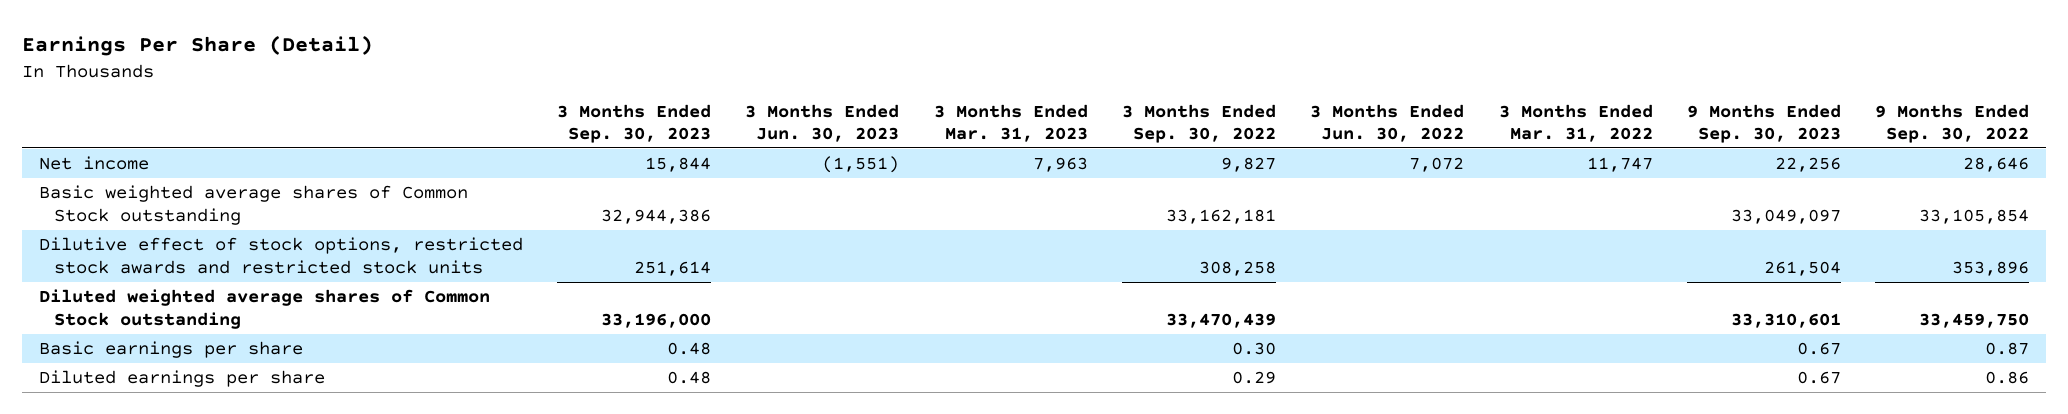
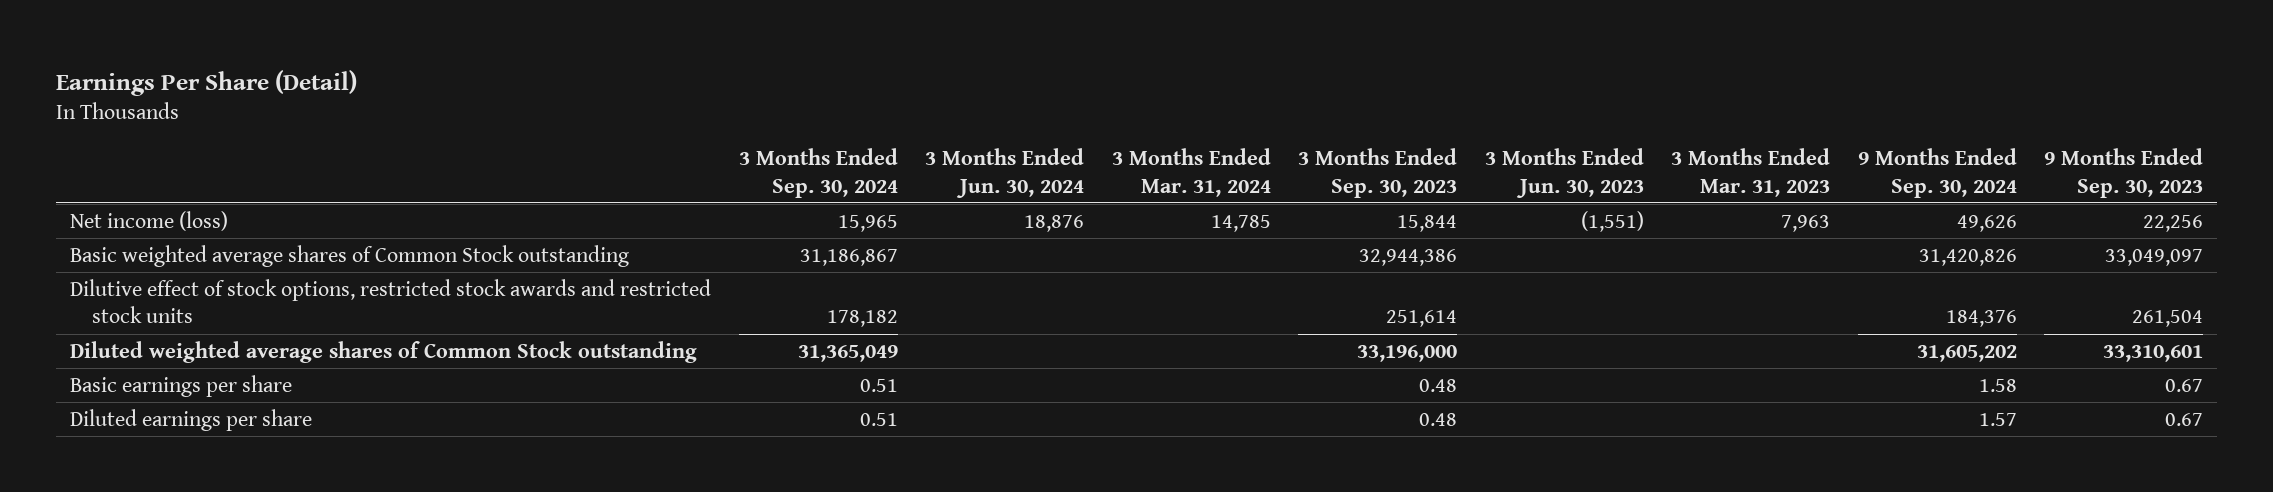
[1122,103,1277,143] 3 Months Ended Sep. 30, 2022 -> none
[1310,103,1465,142] 3 Months Ended Jun. 30, 2022 -> none
[1498,103,1653,142] 3 Months Ended Mar. 31, 2022 -> none
[1875,103,2030,143] 9 Months Ended Sep. 30, 2022 -> none
none -> [738,147,898,198] 3 Months Ended Sep. 30, 2024
none -> [925,147,1085,198] 3 Months Ended Jun. 30, 2024
none -> [1111,147,1271,197] 3 Months Ended Mar. 31, 2024
none -> [1857,147,2017,198] 9 Months Ended Sep. 30, 2024
[38,156,149,171] Net income -> [70,210,229,231] Net income (loss)

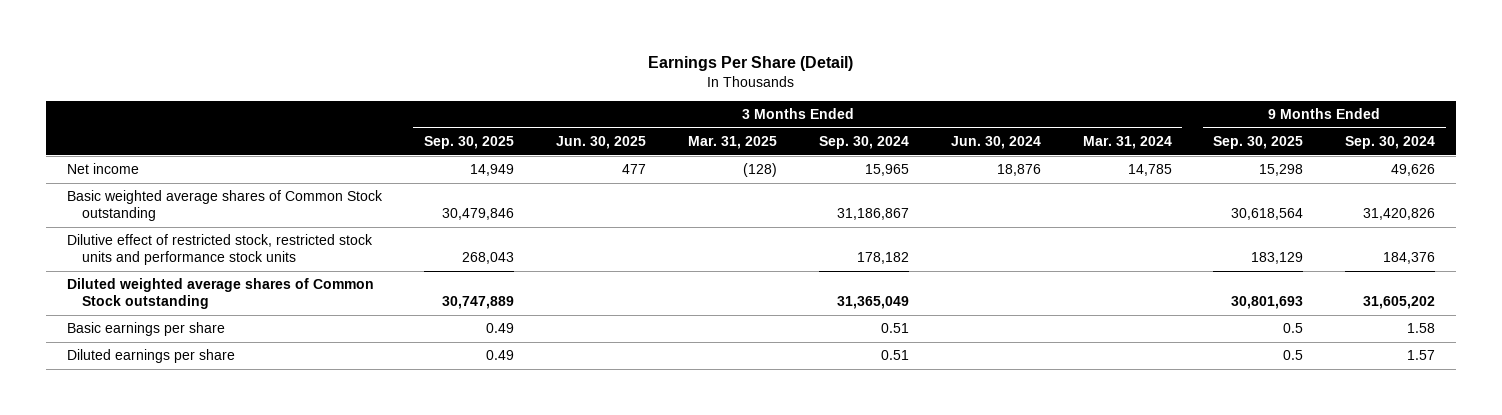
[1298,147,1458,198] 3 Months Ended Sep. 30, 2023 -> none
[1484,147,1644,198] 3 Months Ended Jun. 30, 2023 -> none
[1671,147,1831,197] 3 Months Ended Mar. 31, 2023 -> none
[2044,147,2204,198] 9 Months Ended Sep. 30, 2023 -> none
none -> [423,136,514,150] Sep. 30, 2025
none -> [555,136,646,150] Jun. 30, 2025
none -> [687,136,777,150] Mar. 31, 2025
none -> [1213,136,1304,150] Sep. 30, 2025
[70,210,229,231] Net income (loss) -> [66,163,139,175] Net income
[70,278,712,324] Dilutive effect of stock options, restricted stock awards and restricted stock units -> [66,234,373,266] Dilutive effect of restricted stock, restricted stock units and performance stock units

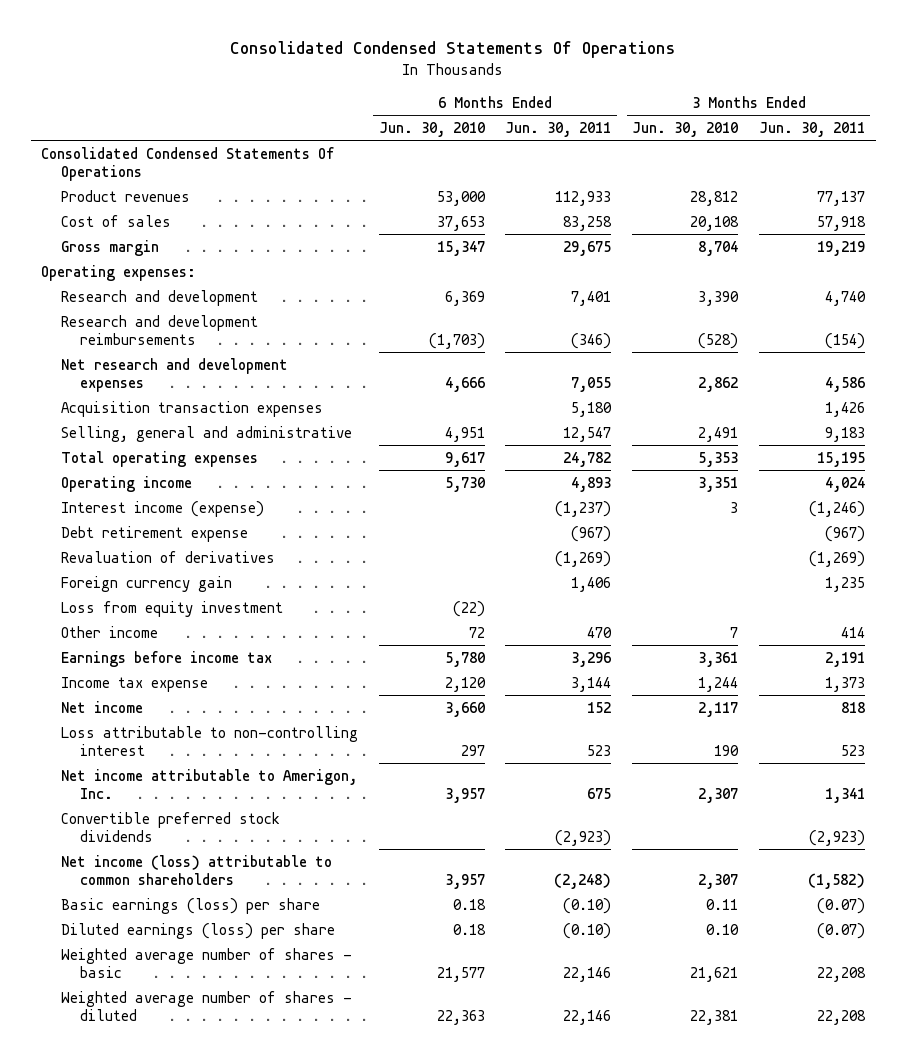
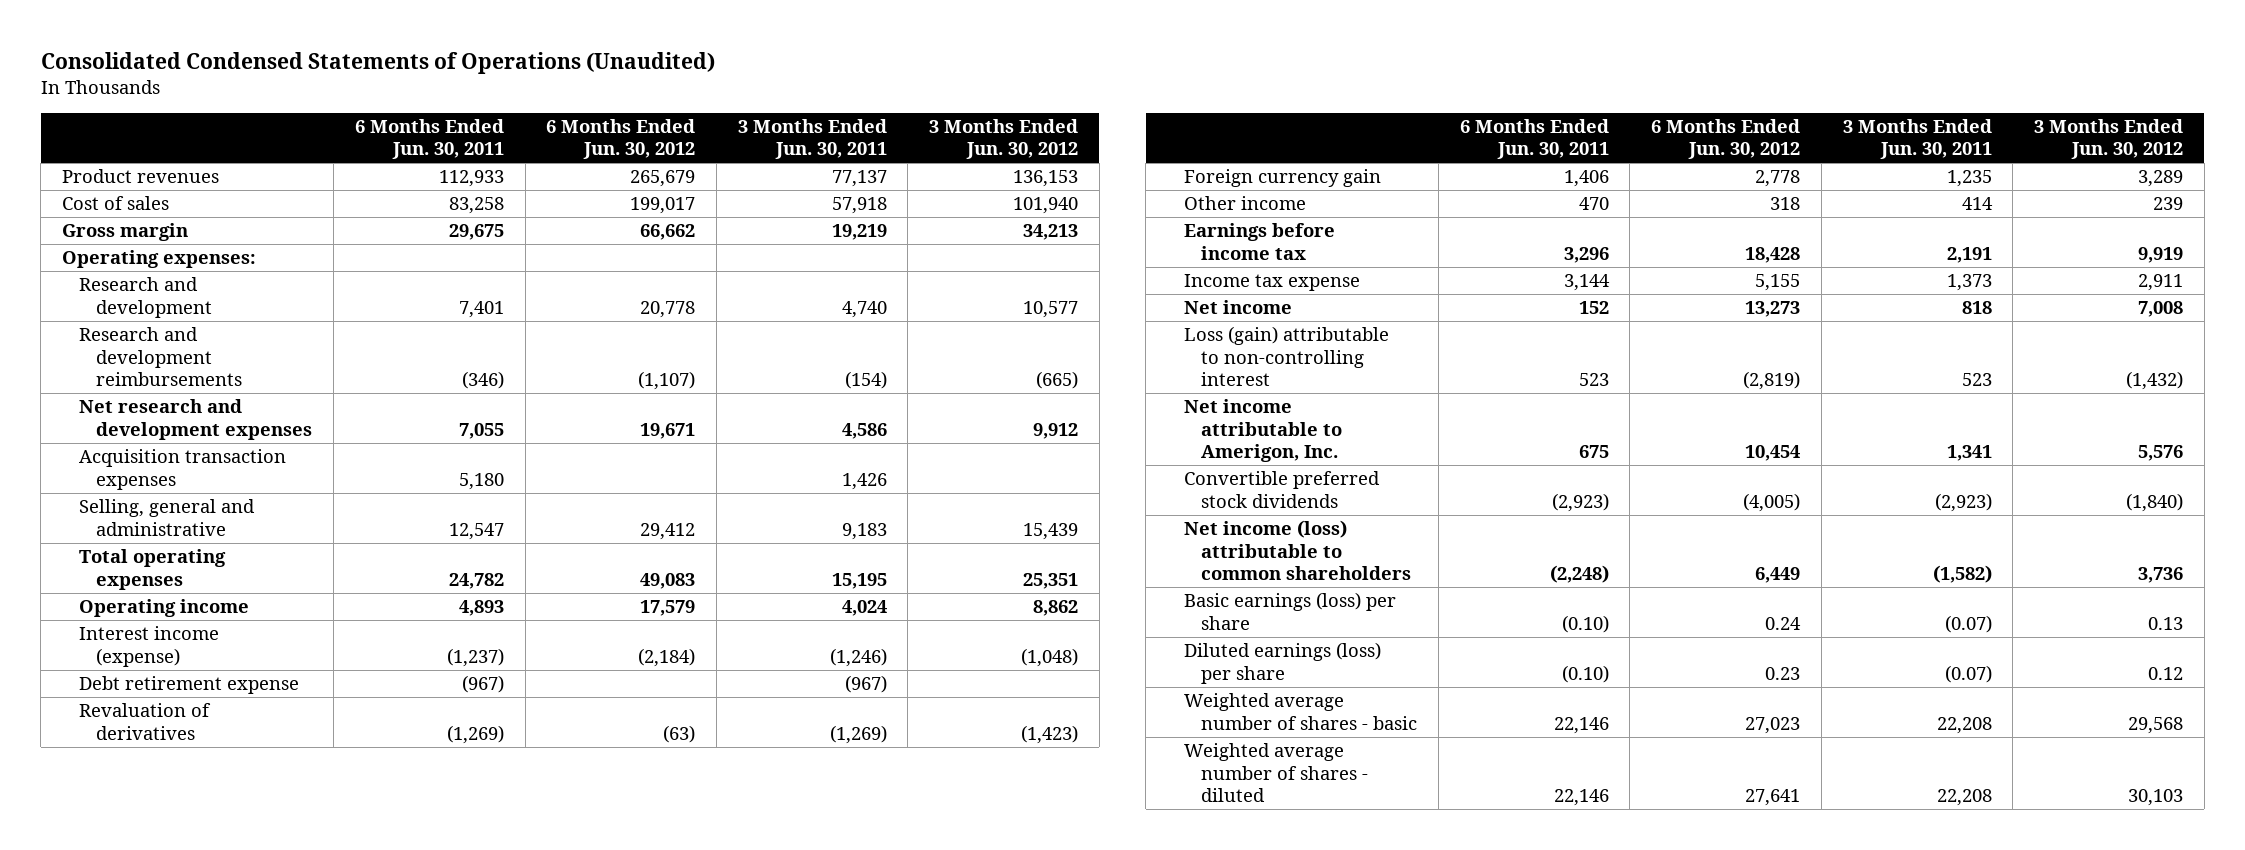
[230,41,676,59] Consolidated Condensed Statements Of Operations -> [40,52,715,75] Consolidated Condensed Statements of Operations (Unaudited)
[378,121,485,137] Jun. 30, 2010 -> none
[632,121,739,137] Jun. 30, 2010 -> none
none -> [546,118,696,160] 6 Months Ended Jun. 30, 2012
none -> [929,118,1079,160] 3 Months Ended Jun. 30, 2012
[41,146,335,181] Consolidated Condensed Statements Of Operations -> none
[60,600,283,617] Loss from equity investment -> none
[60,725,358,756] Loss attributable to non-controlling interest -> [1184,326,1390,386] Loss (gain) attributable to non-controlling interest

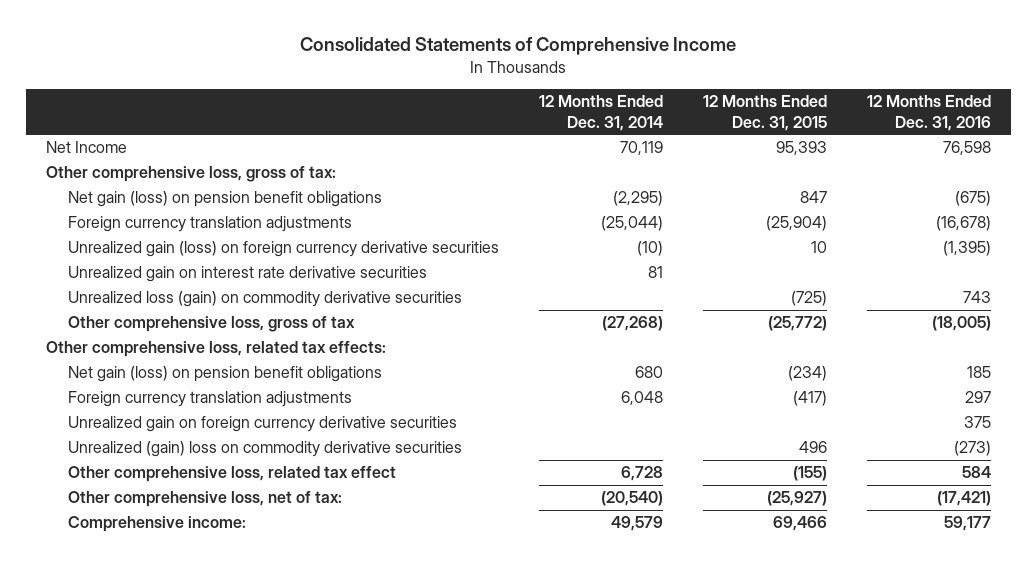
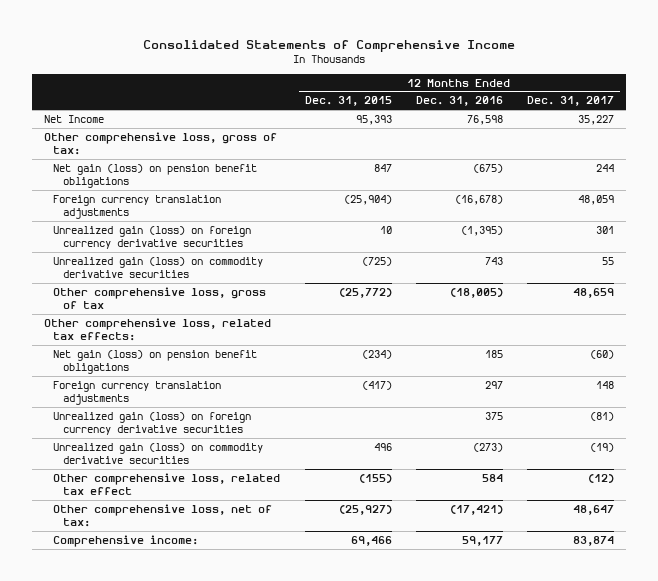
[539,95,664,131] 12 Months Ended Dec. 31, 2014 -> none
none -> [526,96,614,107] Dec. 31, 2017
[68,266,428,283] Unrealized gain on interest rate derivative securities -> none
[68,291,463,308] Unrealized loss (gain) on commodity derivative securities -> [53,256,264,279] Unrealized gain (loss) on commodity derivative securities
[68,416,458,433] Unrealized gain on foreign currency derivative securities -> [53,411,252,436] Unrealized gain (loss) on foreign currency derivative securities
[68,441,463,458] Unrealized (gain) loss on commodity derivative securities -> [53,442,264,465] Unrealized gain (loss) on commodity derivative securities

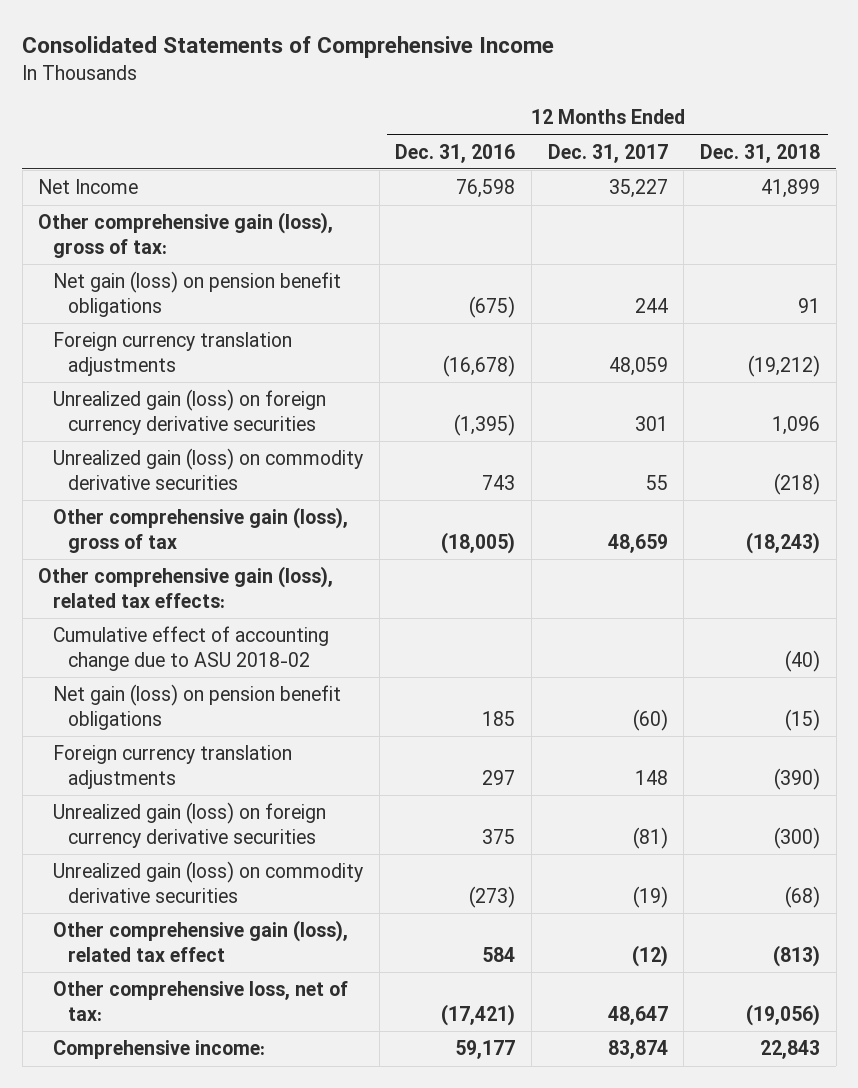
[304,96,392,107] Dec. 31, 2015 -> none
none -> [699,143,820,163] Dec. 31, 2018
[44,131,278,156] Other comprehensive loss, gross of tax: -> [38,212,334,258] Other comprehensive gain (loss), gross of tax:
[53,286,267,310] Other comprehensive loss, gross of tax -> [52,507,348,553] Other comprehensive gain (loss), gross of tax
[44,317,272,342] Other comprehensive loss, related tax effects: -> [38,566,334,608] Other comprehensive gain (loss), related tax effects:
none -> [52,626,329,671] Cumulative effect of accounting change due to ASU 2018-02
[53,472,281,496] Other comprehensive loss, related tax effect -> [52,920,348,962] Other comprehensive gain (loss), related tax effect

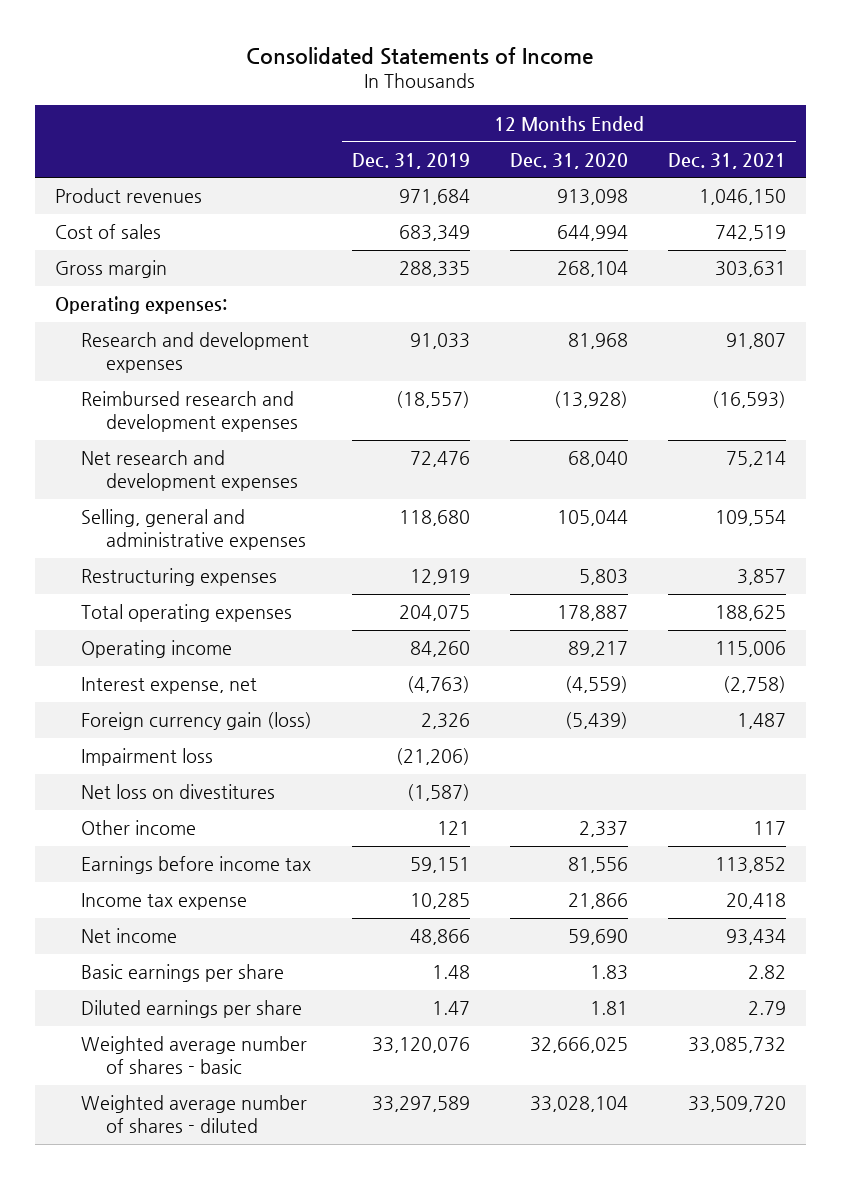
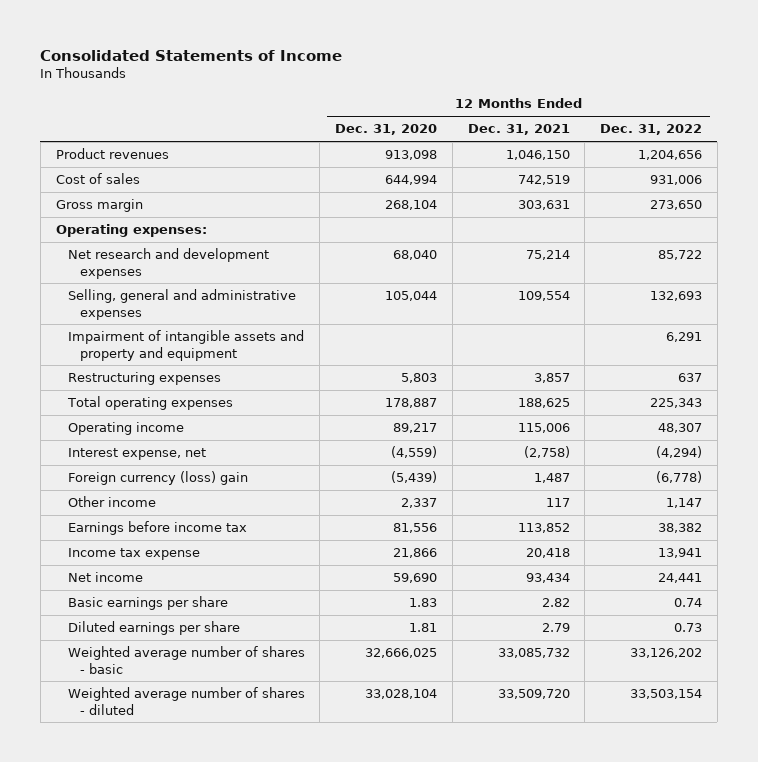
[351,152,470,169] Dec. 31, 2019 -> none
none -> [599,124,702,136] Dec. 31, 2022
[80,332,309,374] Research and development expenses -> none
[80,391,299,433] Reimbursed research and development expenses -> none
none -> [67,330,304,361] Impairment of intangible assets and property and equipment
[80,748,213,767] Impairment loss -> none
[80,784,275,800] Net loss on divestitures -> none
[80,712,312,731] Foreign currency gain (loss) -> [67,471,248,486] Foreign currency (loss) gain

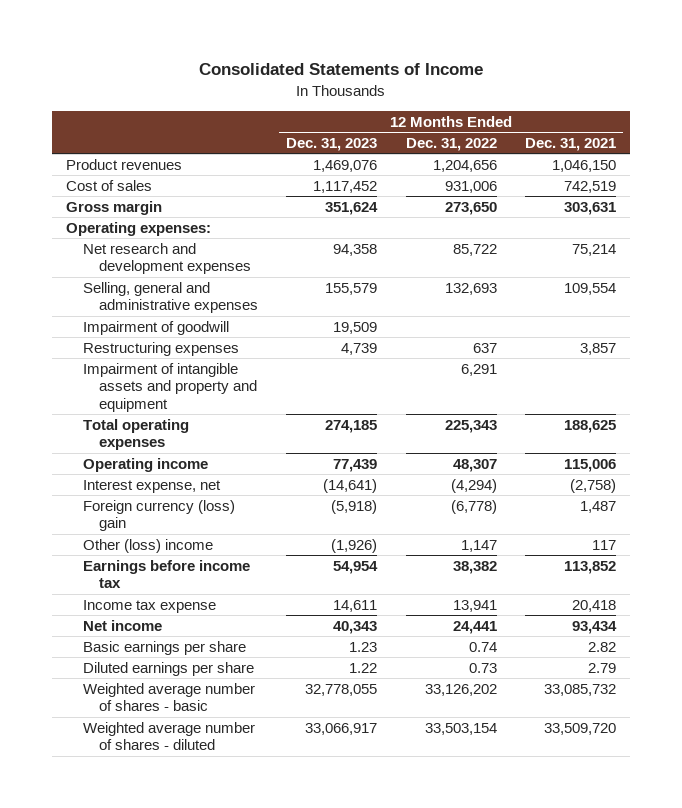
[335,124,438,136] Dec. 31, 2020 -> none
none -> [286,137,378,151] Dec. 31, 2023
none -> [82,320,229,335] Impairment of goodwill
[67,330,304,361] Impairment of intangible assets and property and equipment -> [82,362,257,412] Impairment of intangible assets and property and equipment
[67,496,156,508] Other income -> [82,538,213,553] Other (loss) income

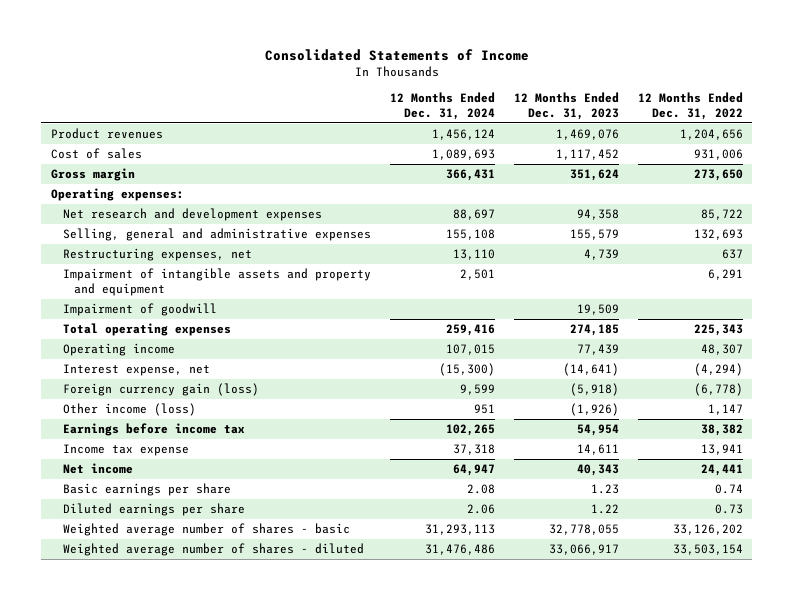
[524,137,616,151] Dec. 31, 2021 -> none
none -> [389,91,495,120] 12 Months Ended Dec. 31, 2024
[82,341,239,356] Restructuring expenses -> [62,248,252,262] Restructuring expenses, net
[82,320,229,335] Impairment of goodwill -> [62,303,217,317] Impairment of goodwill
[82,499,235,532] Foreign currency (loss) gain -> [62,383,259,397] Foreign currency gain (loss)
[82,538,213,553] Other (loss) income -> [62,403,196,417] Other income (loss)

